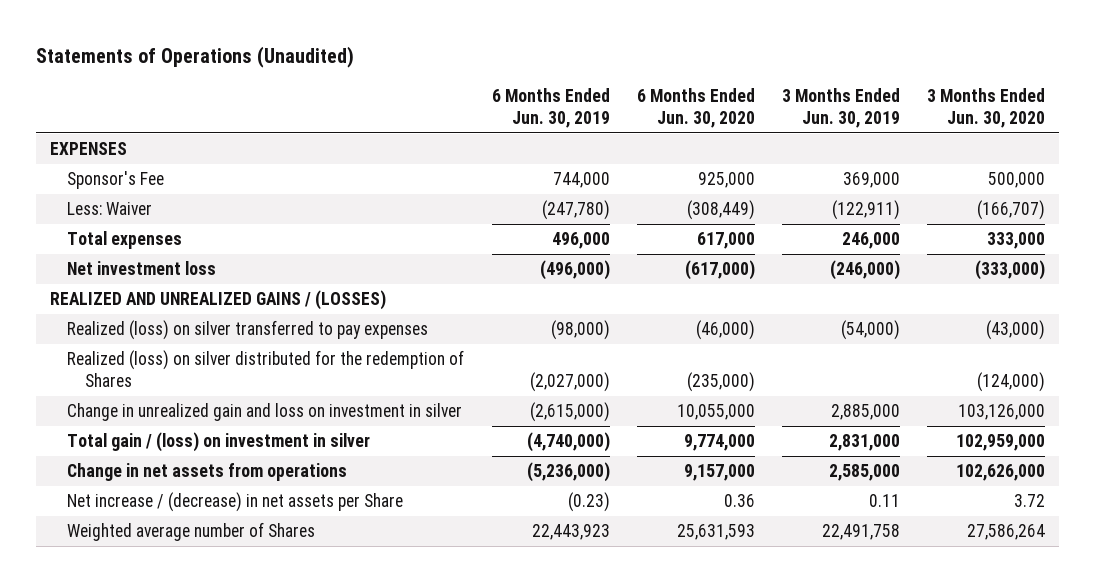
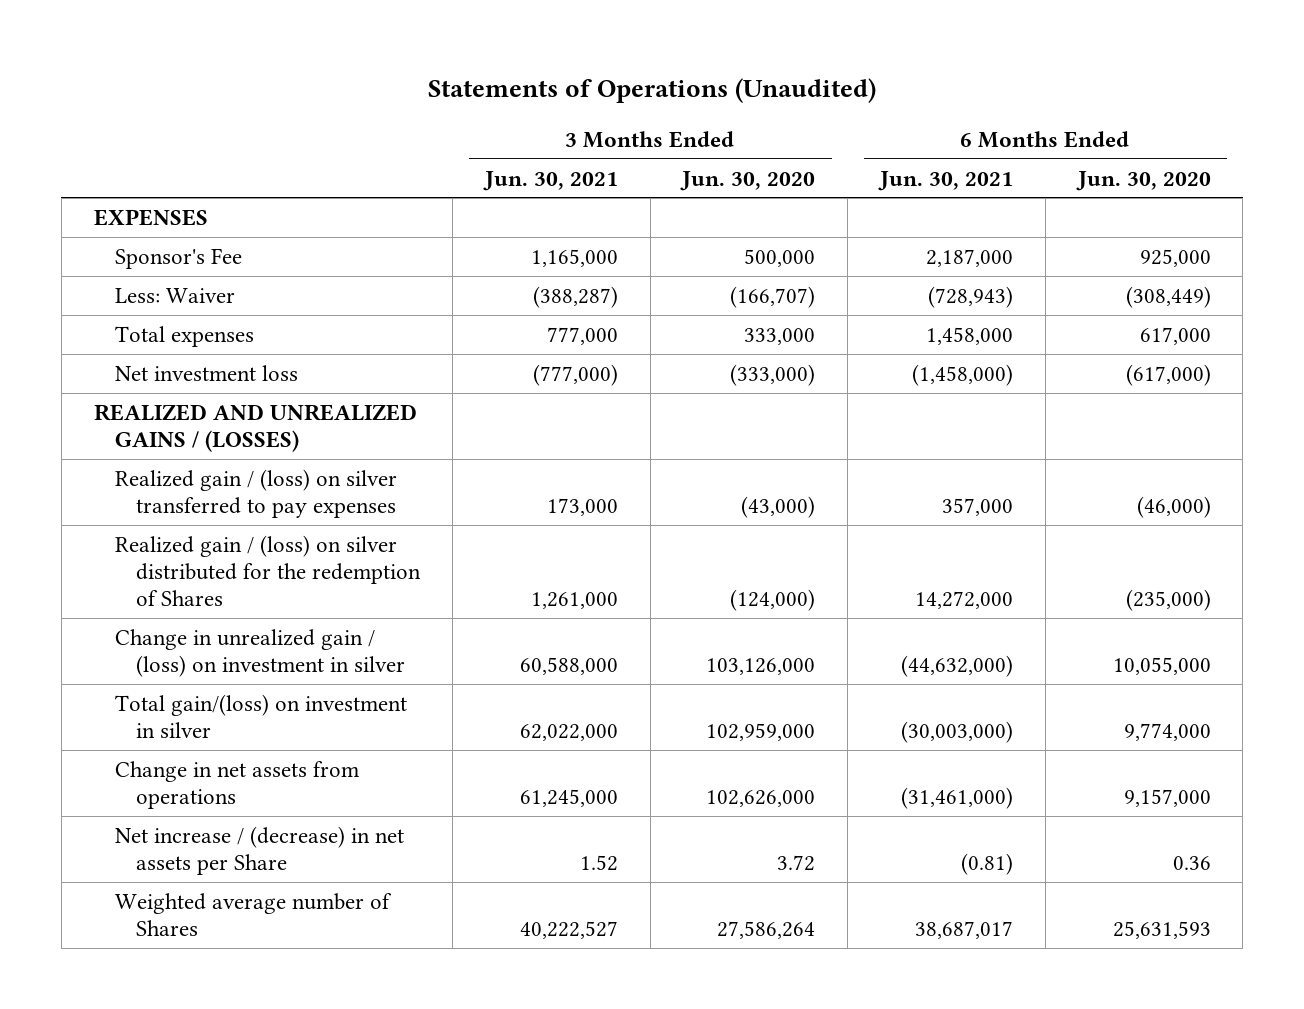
[491,87,610,128] 6 Months Ended Jun. 30, 2019 -> none
[782,87,901,128] 3 Months Ended Jun. 30, 2019 -> none
none -> [482,170,618,191] Jun. 30, 2021
none -> [878,170,1014,191] Jun. 30, 2021
[67,320,429,341] Realized (loss) on silver transferred to pay expenses -> [114,468,397,519] Realized gain / (loss) on silver transferred to pay expenses
[67,350,465,388] Realized (loss) on silver distributed for the redemption of Shares -> [114,534,422,607] Realized gain / (loss) on silver distributed for the redemption of Shares
[67,403,463,422] Change in unrealized gain and loss on investment in silver -> [114,628,406,678] Change in unrealized gain / (loss) on investment in silver
[67,432,371,453] Total gain / (loss) on investment in silver -> [114,693,407,739] Total gain/(loss) on investment in silver

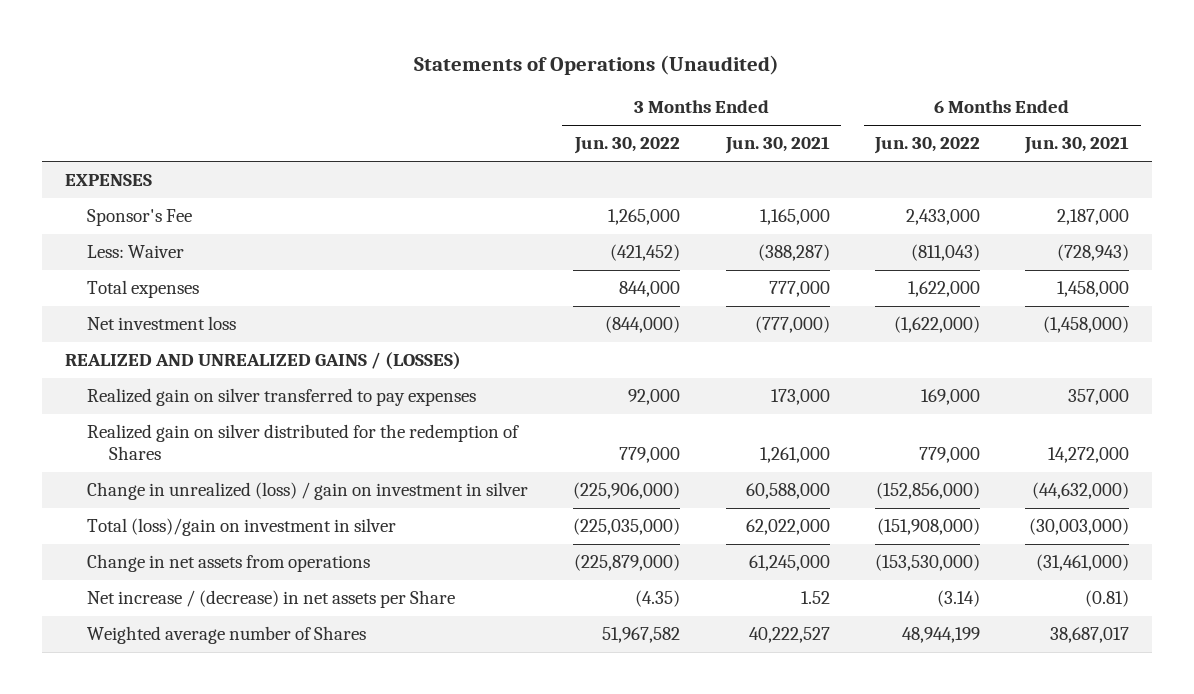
[680,170,816,191] Jun. 30, 2020 -> none
[1075,170,1211,191] Jun. 30, 2020 -> none
none -> [574,137,681,155] Jun. 30, 2022
none -> [874,137,981,155] Jun. 30, 2022
[114,468,397,519] Realized gain / (loss) on silver transferred to pay expenses -> [87,388,477,407] Realized gain on silver transferred to pay expenses
[114,534,422,607] Realized gain / (loss) on silver distributed for the redemption of Shares -> [87,424,520,461] Realized gain on silver distributed for the redemption of Shares
[114,628,406,678] Change in unrealized gain / (loss) on investment in silver -> [87,482,529,501] Change in unrealized (loss) / gain on investment in silver
[114,693,407,739] Total gain/(loss) on investment in silver -> [87,518,397,537] Total (loss)/gain on investment in silver

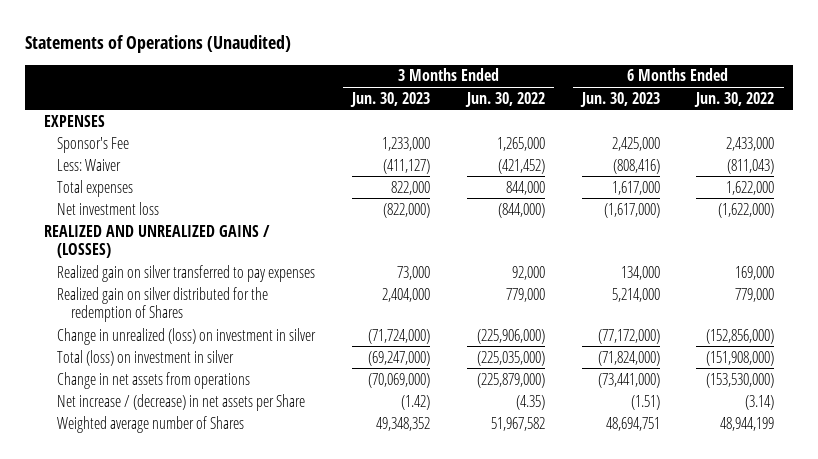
[724,136,830,155] Jun. 30, 2021 -> none
[1024,136,1130,155] Jun. 30, 2021 -> none
none -> [350,91,431,107] Jun. 30, 2023
none -> [579,91,660,107] Jun. 30, 2023
[87,482,529,501] Change in unrealized (loss) / gain on investment in silver -> [57,327,317,345] Change in unrealized (loss) on investment in silver
[87,518,397,537] Total (loss)/gain on investment in silver -> [57,349,235,366] Total (loss) on investment in silver

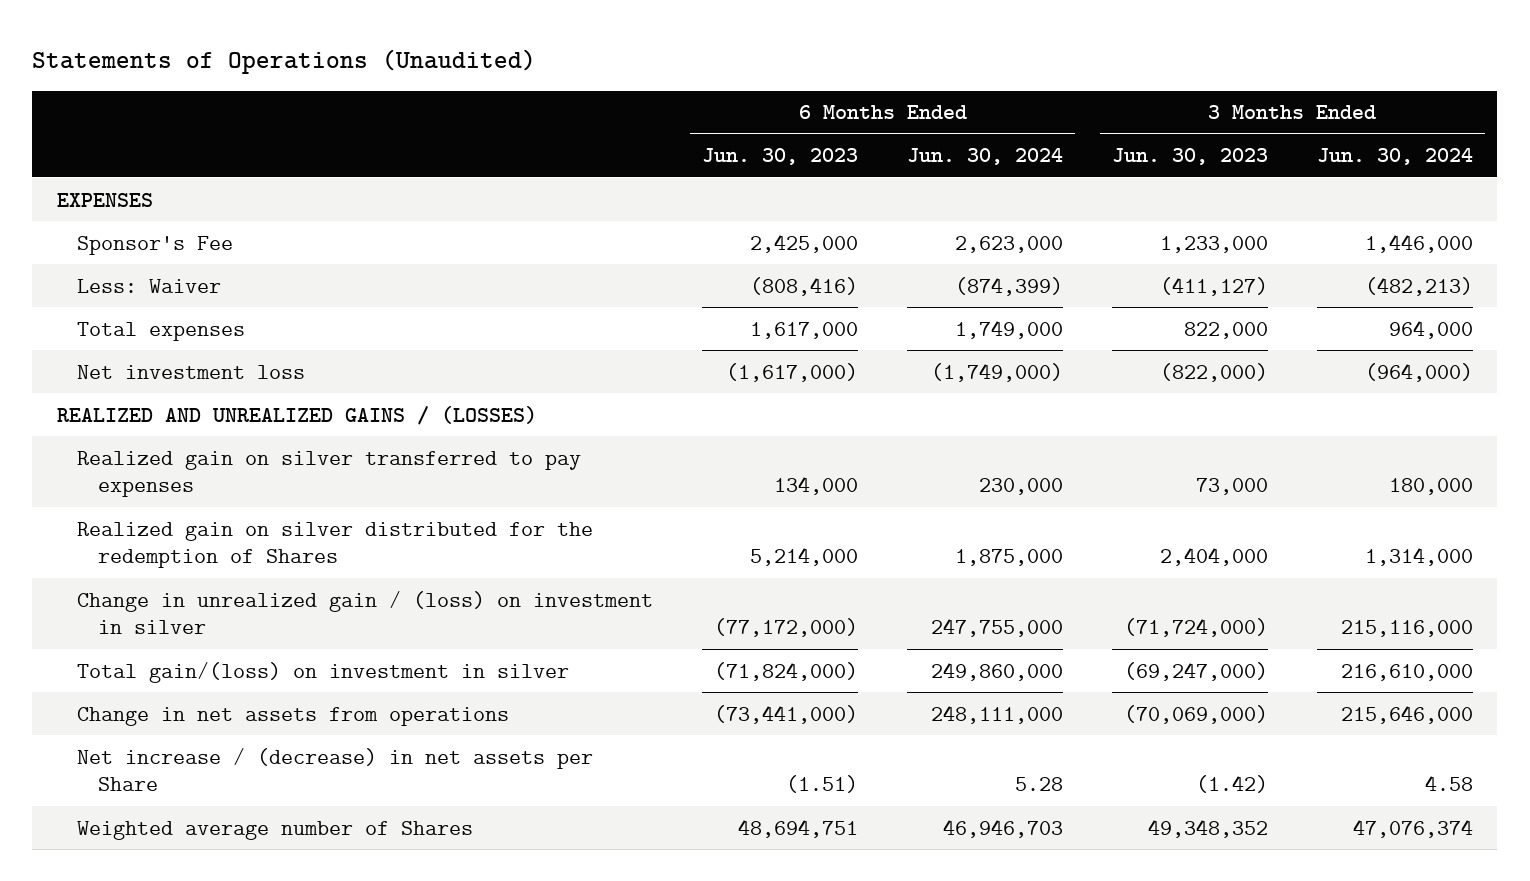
[464,91,545,107] Jun. 30, 2022 -> none
[694,91,775,107] Jun. 30, 2022 -> none
none -> [907,148,1064,166] Jun. 30, 2024
none -> [1316,148,1473,166] Jun. 30, 2024
[57,327,317,345] Change in unrealized (loss) on investment in silver -> [77,590,654,635] Change in unrealized gain / (loss) on investment in silver
[57,349,235,366] Total (loss) on investment in silver -> [77,661,570,683] Total gain/(loss) on investment in silver

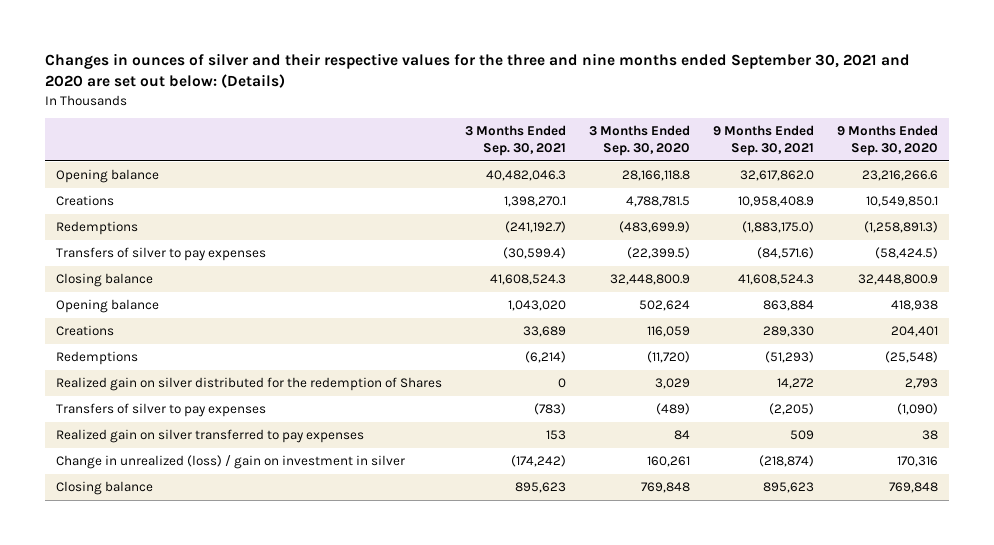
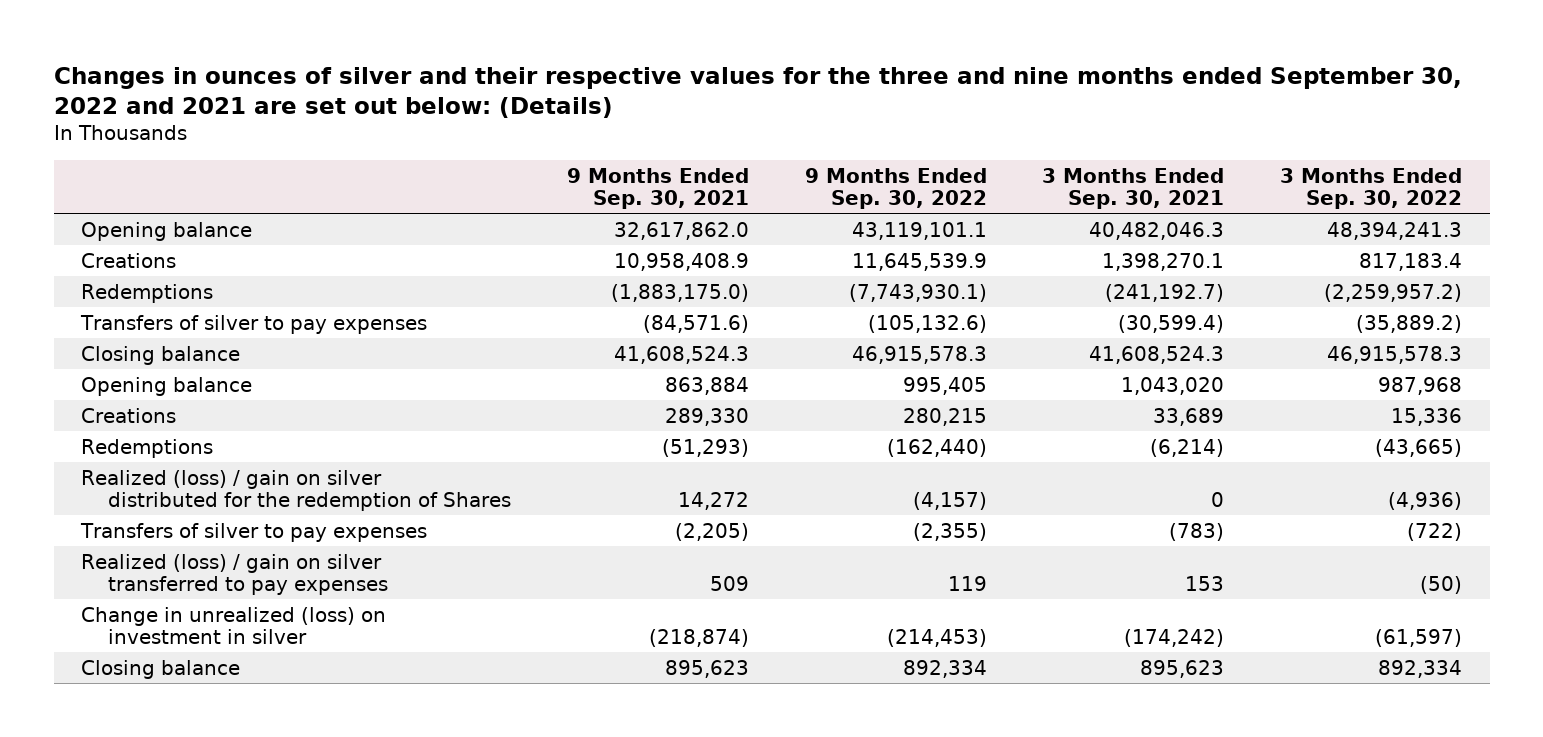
[44,53,910,89] Changes in ounces of silver and their respective values for the three and nine months ended September 30, 2021 and 2020 are set out below: (Details) -> [53,66,1462,119] Changes in ounces of silver and their respective values for the three and nine months ended September 30, 2022 and 2021 are set out below: (Details)
[588,125,690,157] 3 Months Ended Sep. 30, 2020 -> none
[836,125,938,157] 9 Months Ended Sep. 30, 2020 -> none
none -> [804,167,987,209] 9 Months Ended Sep. 30, 2022
none -> [1279,167,1462,209] 3 Months Ended Sep. 30, 2022
[56,377,443,392] Realized gain on silver distributed for the redemption of Shares -> [81,469,512,511] Realized (loss) / gain on silver distributed for the redemption of Shares
[56,429,365,444] Realized gain on silver transferred to pay expenses -> [81,553,389,595] Realized (loss) / gain on silver transferred to pay expenses
[56,455,406,470] Change in unrealized (loss) / gain on investment in silver -> [81,606,387,644] Change in unrealized (loss) on investment in silver

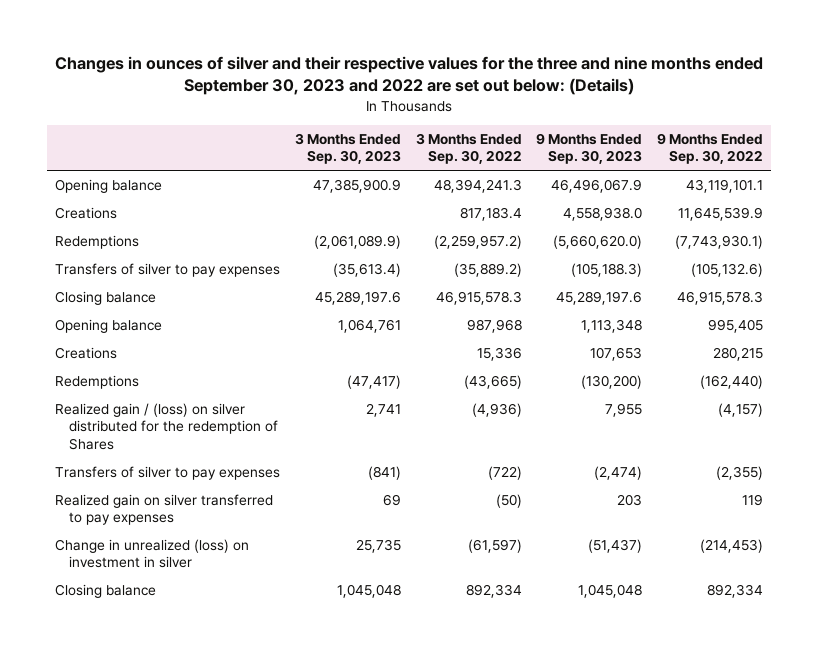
[53,66,1462,119] Changes in ounces of silver and their respective values for the three and nine months ended September 30, 2022 and 2021 are set out below: (Details) -> [55,56,764,96] Changes in ounces of silver and their respective values for the three and nine months ended September 30, 2023 and 2022 are set out below: (Details)
[566,167,749,209] 9 Months Ended Sep. 30, 2021 -> none
[1042,167,1225,209] 3 Months Ended Sep. 30, 2021 -> none
none -> [294,132,401,165] 3 Months Ended Sep. 30, 2023
none -> [536,132,643,165] 9 Months Ended Sep. 30, 2023
[81,469,512,511] Realized (loss) / gain on silver distributed for the redemption of Shares -> [54,402,278,450] Realized gain / (loss) on silver distributed for the redemption of Shares
[81,553,389,595] Realized (loss) / gain on silver transferred to pay expenses -> [54,493,273,526] Realized gain on silver transferred to pay expenses

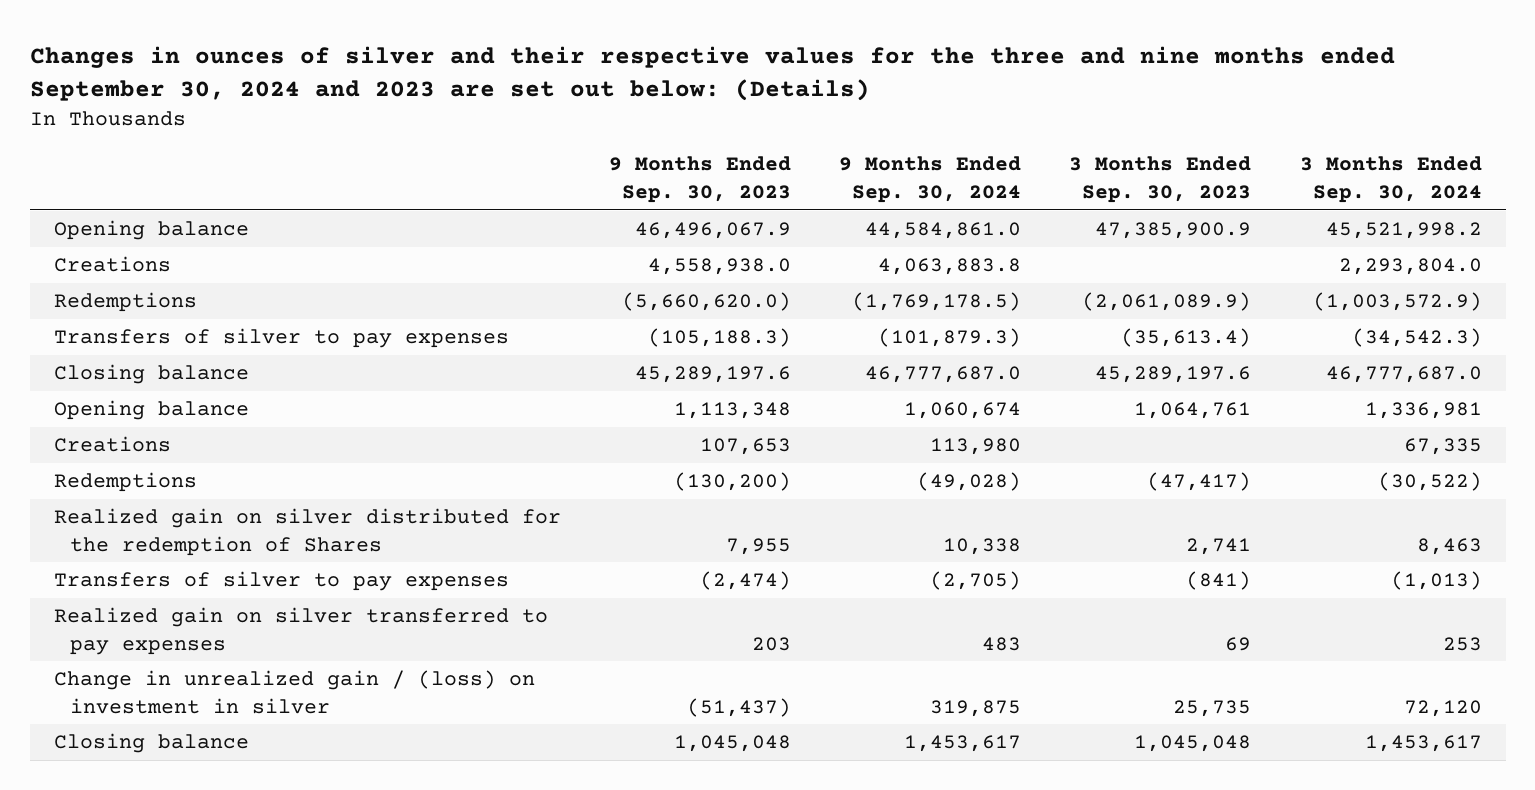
[55,56,764,96] Changes in ounces of silver and their respective values for the three and nine months ended September 30, 2023 and 2022 are set out below: (Details) -> [29,45,1395,102] Changes in ounces of silver and their respective values for the three and nine months ended September 30, 2024 and 2023 are set out below: (Details)
[415,132,522,165] 3 Months Ended Sep. 30, 2022 -> none
[657,132,764,165] 9 Months Ended Sep. 30, 2022 -> none
none -> [839,156,1022,204] 9 Months Ended Sep. 30, 2024
none -> [1299,156,1482,204] 3 Months Ended Sep. 30, 2024
[54,402,278,450] Realized gain / (loss) on silver distributed for the redemption of Shares -> [53,508,561,556] Realized gain on silver distributed for the redemption of Shares
[54,538,249,569] Change in unrealized (loss) on investment in silver -> [53,670,535,714] Change in unrealized gain / (loss) on investment in silver

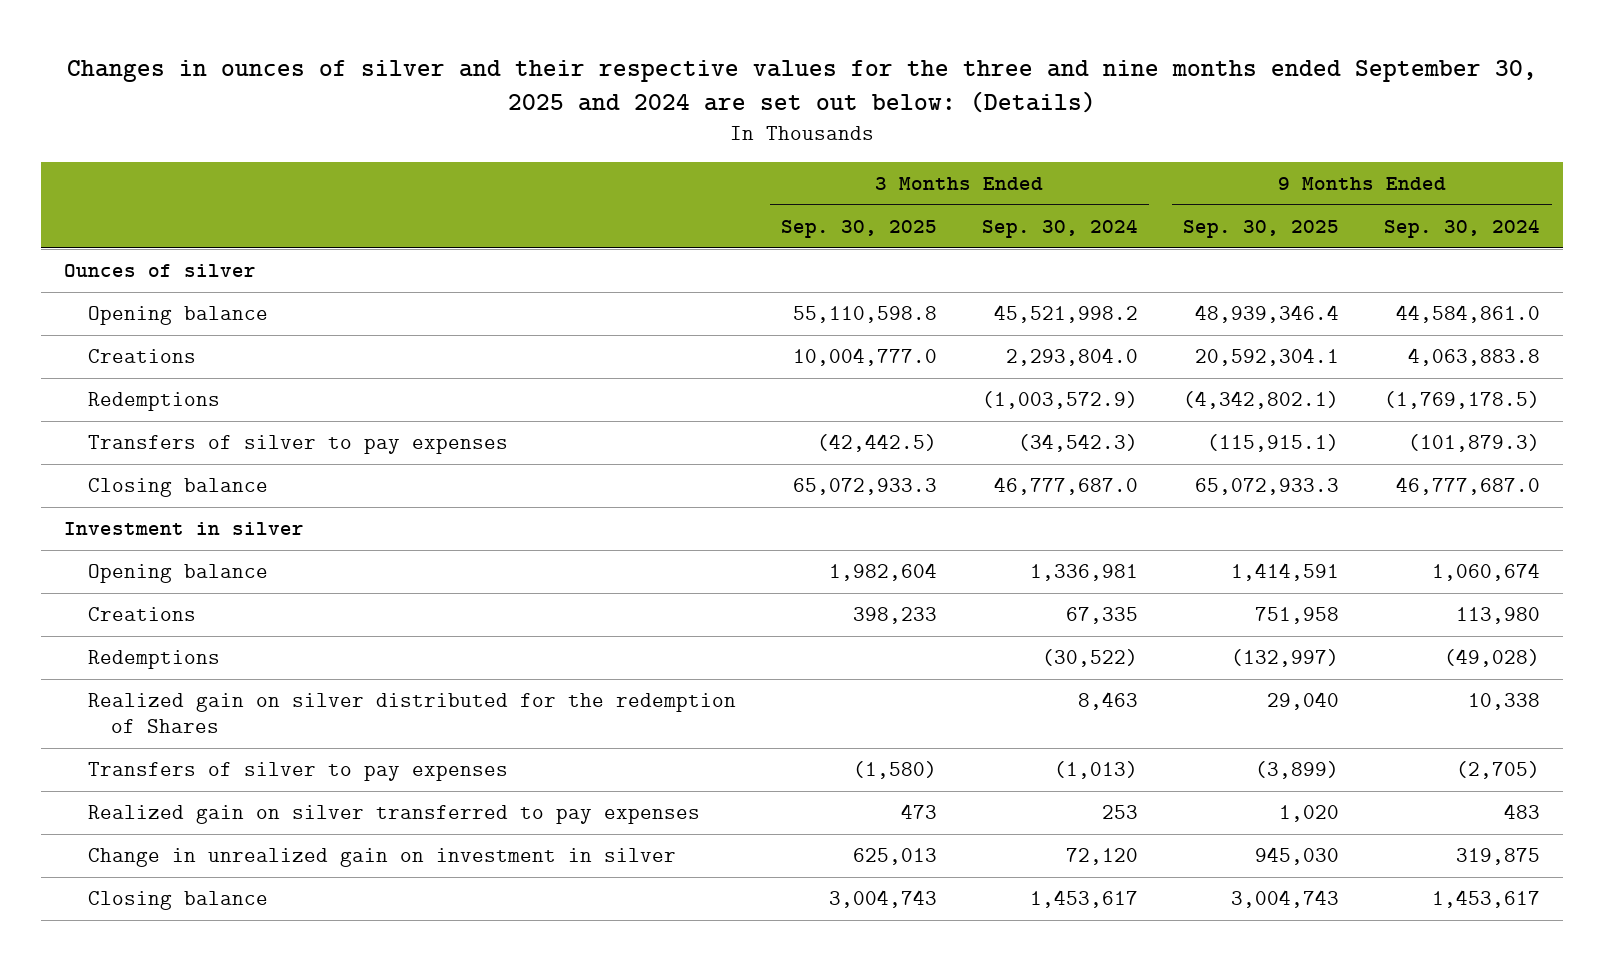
[29,45,1395,102] Changes in ounces of silver and their respective values for the three and nine months ended September 30, 2024 and 2023 are set out below: (Details) -> [67,59,1538,113] Changes in ounces of silver and their respective values for the three and nine months ended September 30, 2025 and 2024 are set out below: (Details)
[609,156,792,204] 9 Months Ended Sep. 30, 2023 -> none
[1069,156,1252,204] 3 Months Ended Sep. 30, 2023 -> none
none -> [780,220,937,239] Sep. 30, 2025
none -> [1183,220,1340,239] Sep. 30, 2025
none -> [63,264,256,278] Ounces of silver
none -> [63,522,304,536] Investment in silver
[53,670,535,714] Change in unrealized gain / (loss) on investment in silver -> [87,848,676,868] Change in unrealized gain on investment in silver

